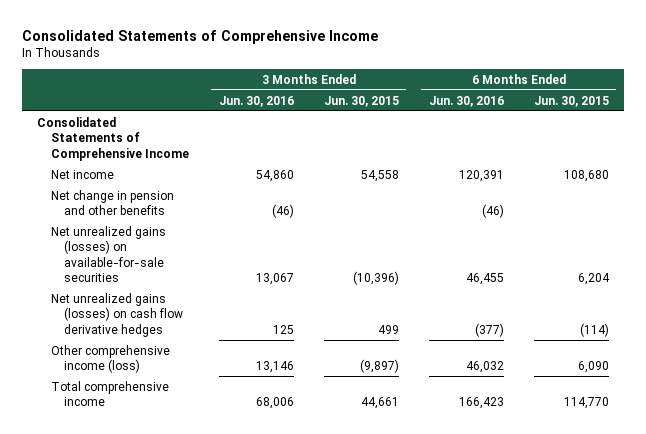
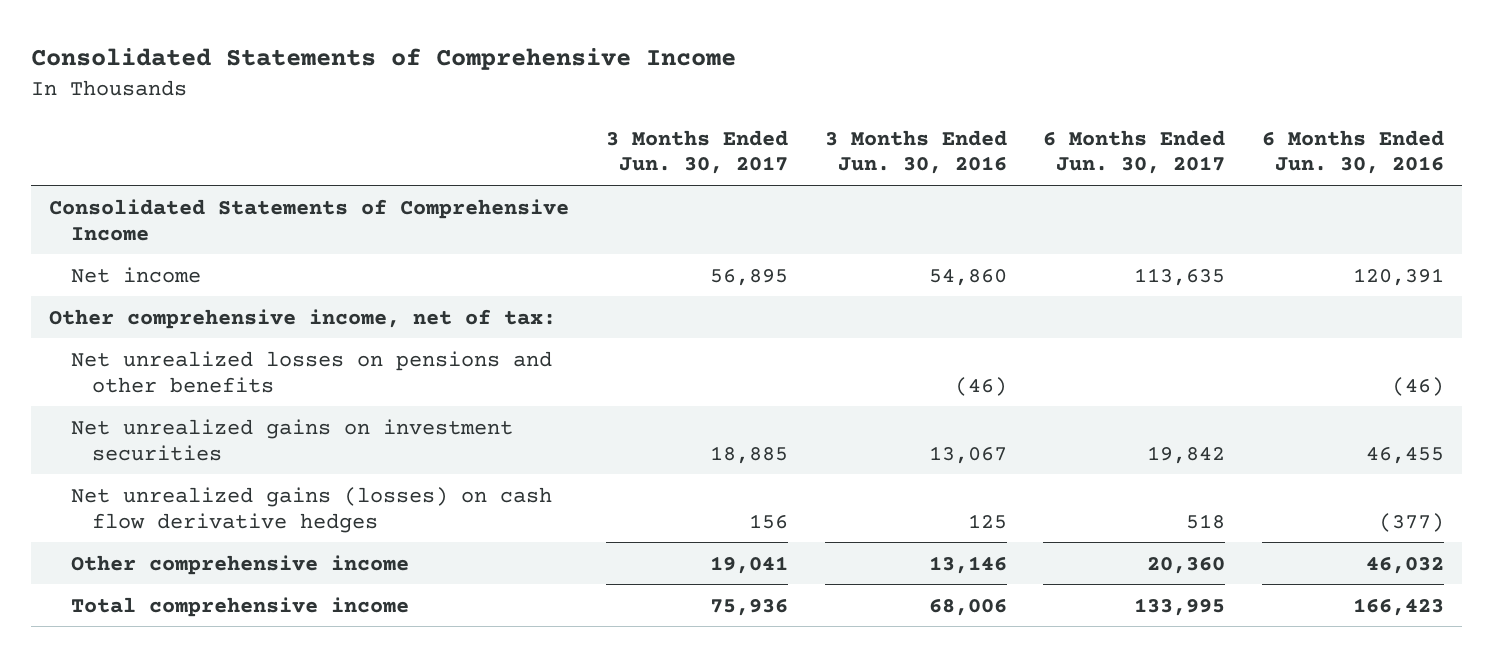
[323,95,399,107] Jun. 30, 2015 -> none
[533,95,609,107] Jun. 30, 2015 -> none
none -> [606,129,789,175] 3 Months Ended Jun. 30, 2017
none -> [1043,129,1226,175] 6 Months Ended Jun. 30, 2017
none -> [49,308,557,329] Other comprehensive income, net of tax:
[50,189,174,216] Net change in pension and other benefits -> [70,350,552,393] Net unrealized losses on pensions and other benefits
[50,225,166,283] Net unrealized gains (losses) on available-for-sale securities -> [70,418,513,461] Net unrealized gains on investment securities
[50,344,170,374] Other comprehensive income (loss) -> [70,554,409,575] Other comprehensive income

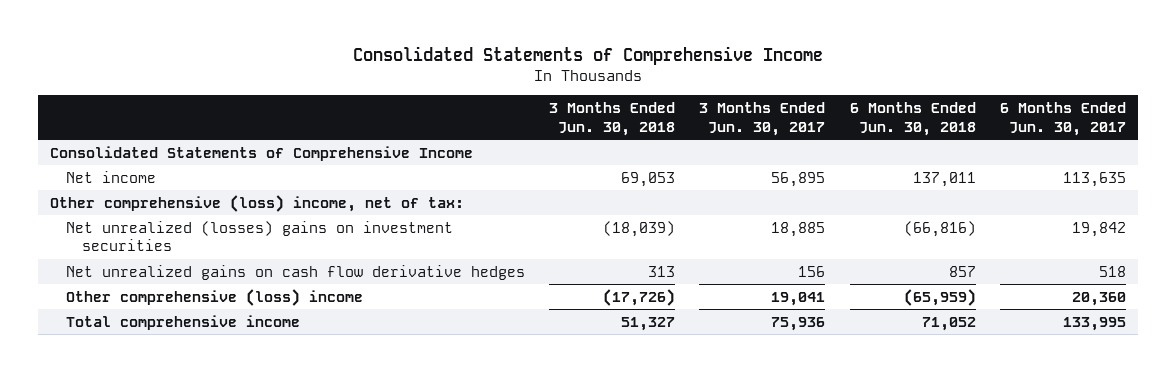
[824,129,1007,175] 3 Months Ended Jun. 30, 2016 -> none
[1261,129,1444,175] 6 Months Ended Jun. 30, 2016 -> none
none -> [549,102,676,136] 3 Months Ended Jun. 30, 2018
none -> [849,102,976,136] 6 Months Ended Jun. 30, 2018
[70,350,552,393] Net unrealized losses on pensions and other benefits -> none
[49,308,557,329] Other comprehensive income, net of tax: -> [49,194,464,212] Other comprehensive (loss) income, net of tax:
[70,418,513,461] Net unrealized gains on investment securities -> [66,220,454,252] Net unrealized (losses) gains on investment securities
[70,486,552,533] Net unrealized gains (losses) on cash flow derivative hedges -> [66,264,526,280] Net unrealized gains on cash flow derivative hedges
[70,554,409,575] Other comprehensive income -> [66,288,364,306] Other comprehensive (loss) income

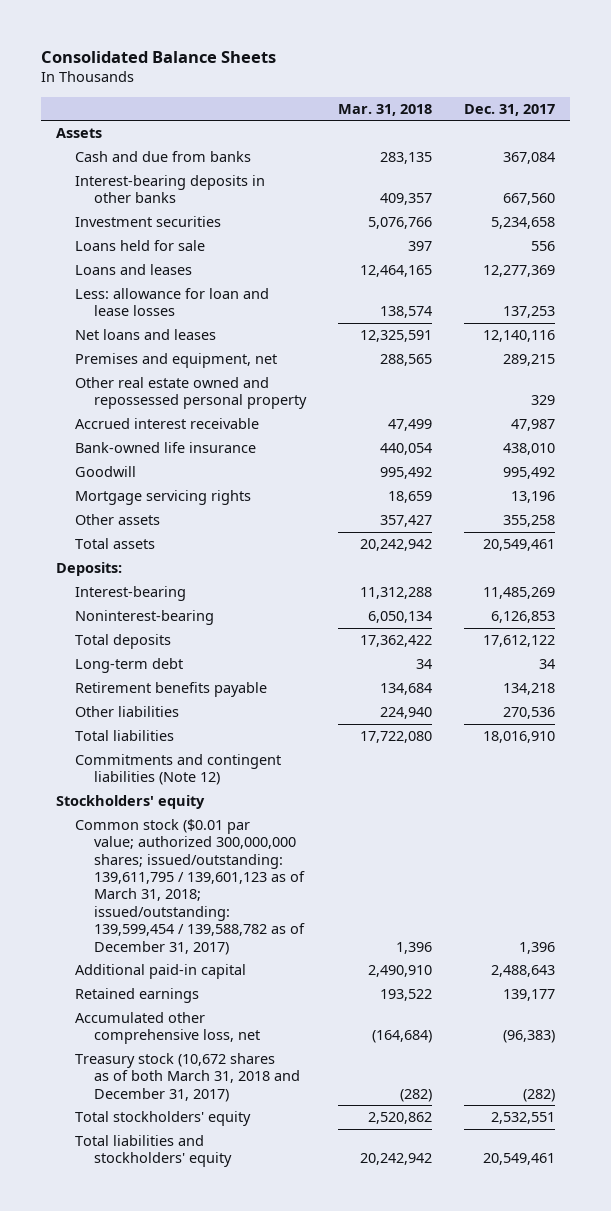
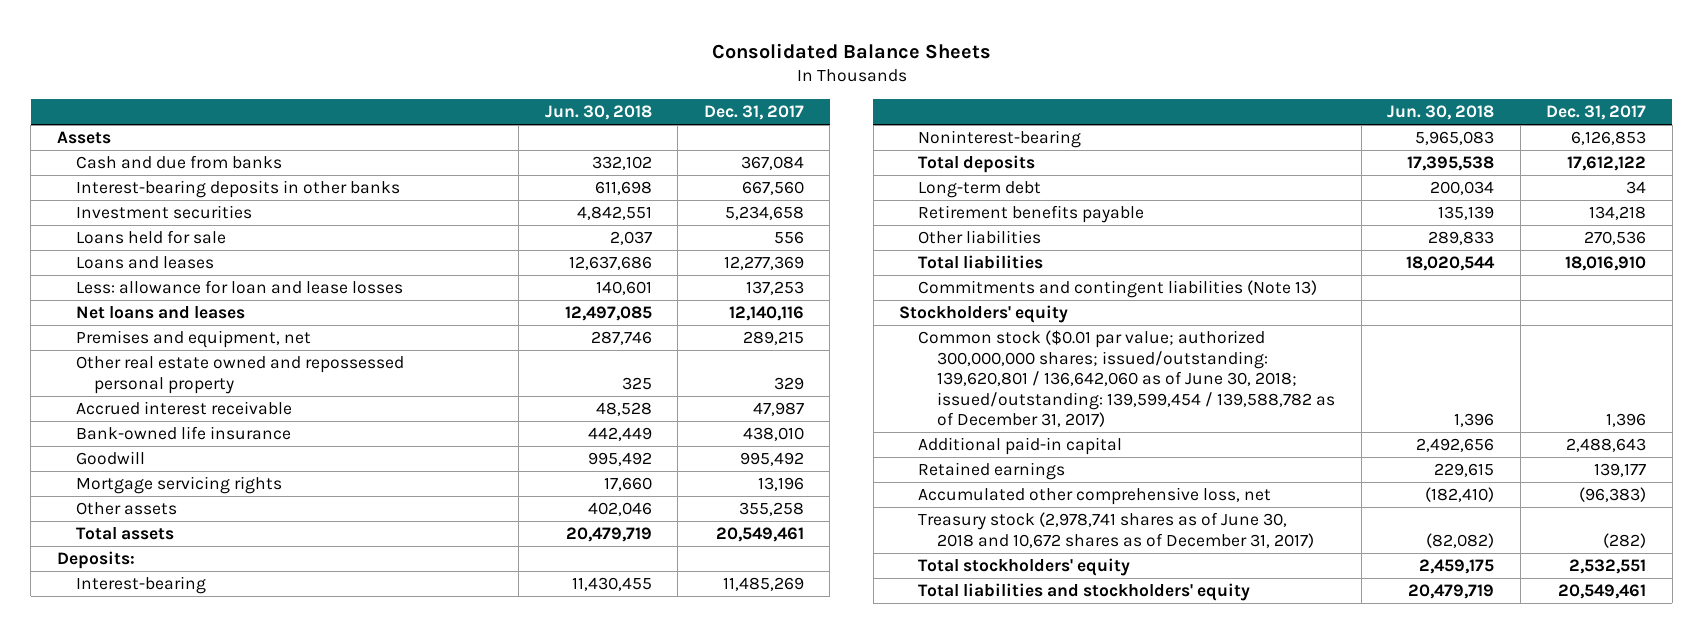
[338,103,433,116] Mar. 31, 2018 -> none
none -> [544,104,652,120] Jun. 30, 2018
[75,754,282,786] Commitments and contingent liabilities (Note 12) -> [918,280,1318,299] Commitments and contingent liabilities (Note 13)
[75,819,306,955] Common stock ($0.01 par value; authorized 300,000,000 shares; issued/outstanding: 139,611,795 / 139,601,123 as of March 31, 2018; issued/outstanding: 139,599,454 / 139,588,782 as of December 31, 2017) -> [918,330,1336,428] Common stock ($0.01 par value; authorized 300,000,000 shares; issued/outstanding: 139,620,801 / 136,642,060 as of June 30, 2018; issued/outstanding: 139,599,454 / 139,588,782 as of December 31, 2017)
[75,1053,301,1102] Treasury stock (10,672 shares as of both March 31, 2018 and December 31, 2017) -> [918,512,1315,548] Treasury stock (2,978,741 shares as of June 30, 2018 and 10,672 shares as of December 31, 2017)

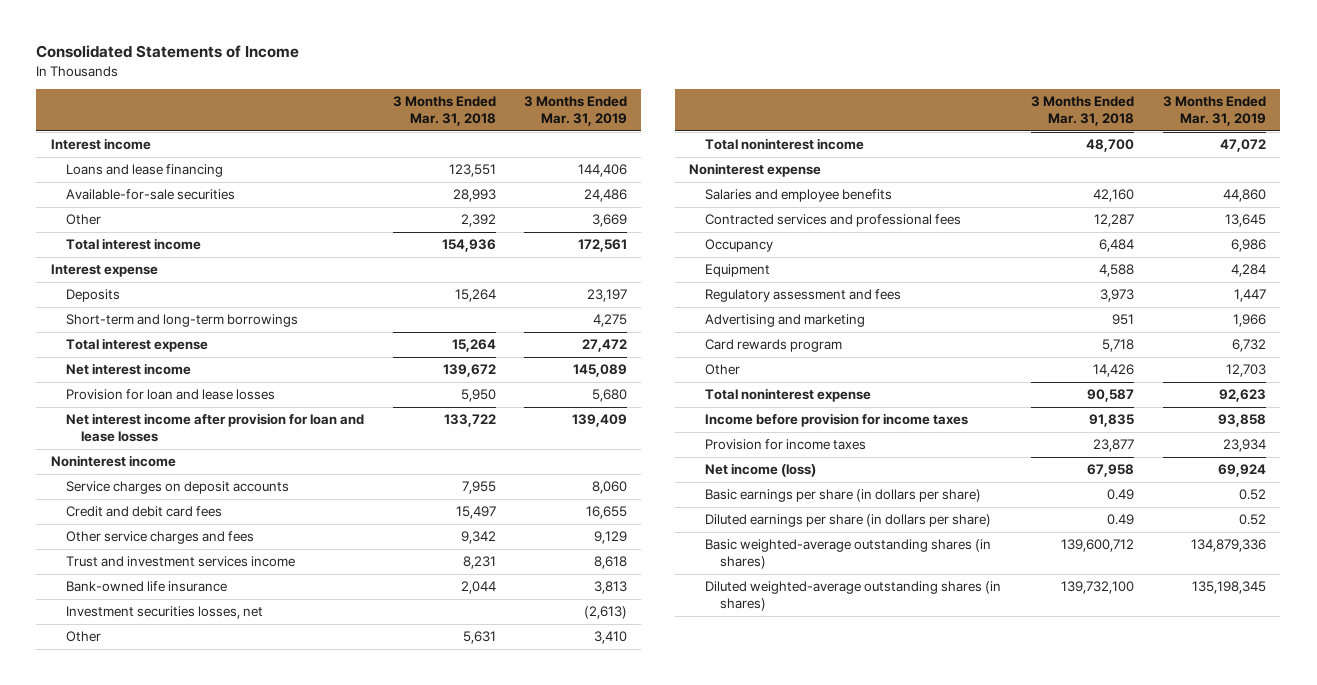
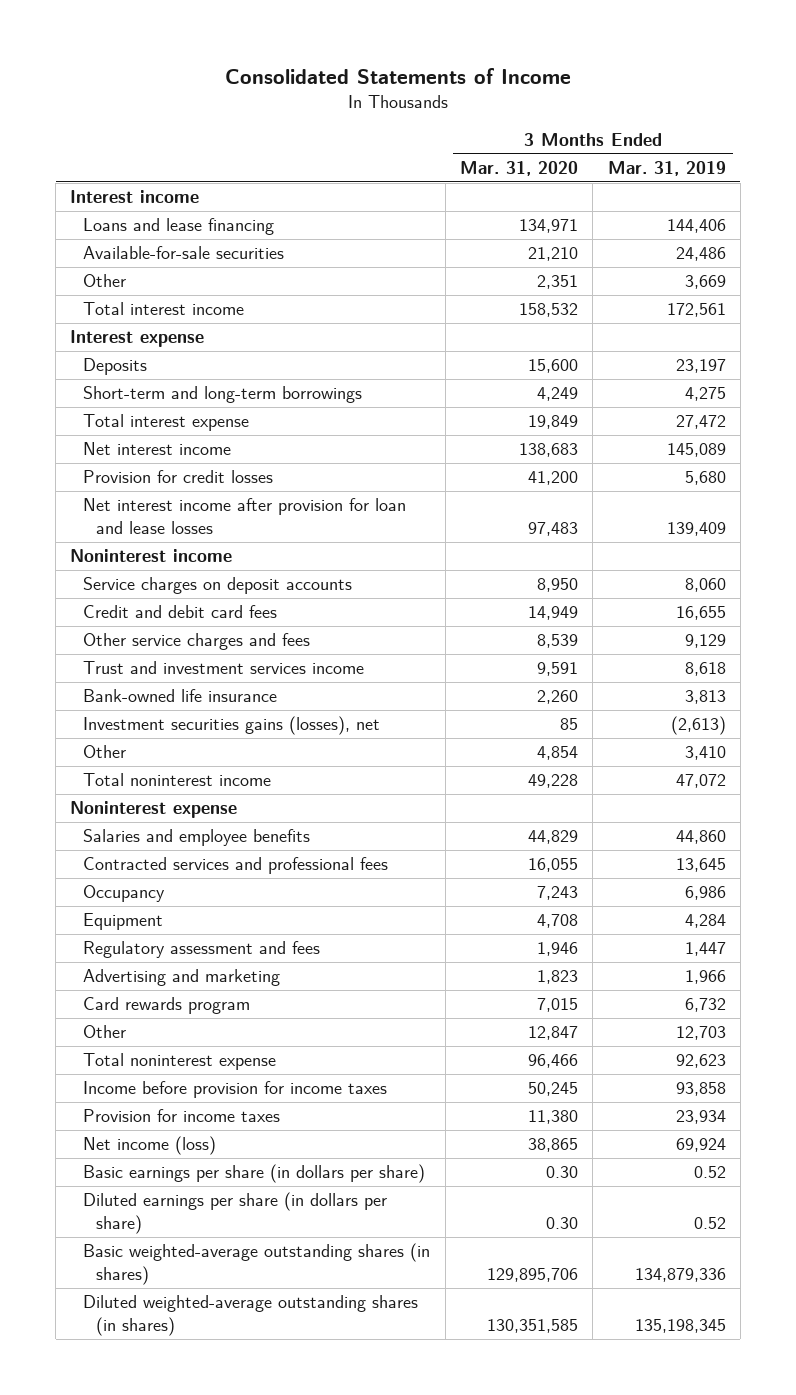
[392,96,496,127] 3 Months Ended Mar. 31, 2018 -> none
none -> [459,161,578,177] Mar. 31, 2020
[65,389,275,401] Provision for loan and lease losses -> [83,470,274,484] Provision for credit losses
[65,606,263,620] Investment securities losses, net -> [83,716,381,736] Investment securities gains (losses), net

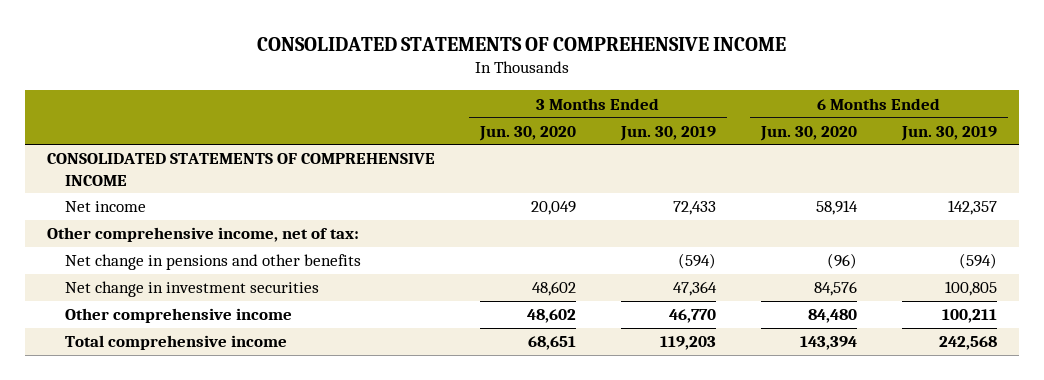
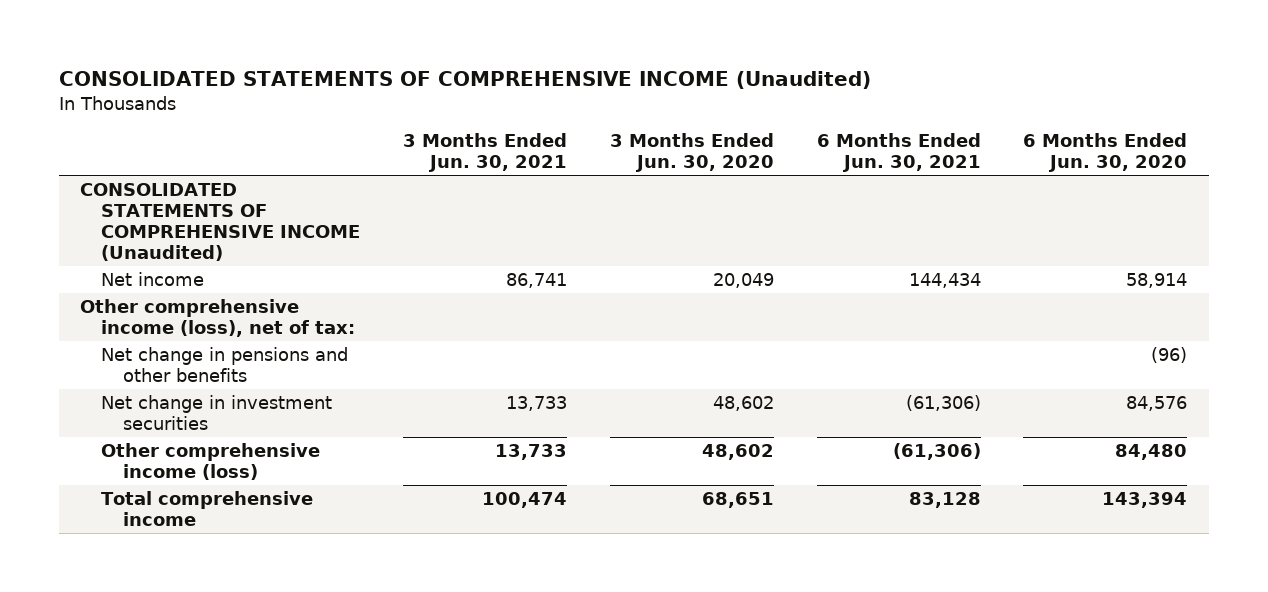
[256,36,786,51] CONSOLIDATED STATEMENTS OF COMPREHENSIVE INCOME -> [59,71,872,90] CONSOLIDATED STATEMENTS OF COMPREHENSIVE INCOME (Unaudited)
[619,125,716,141] Jun. 30, 2019 -> none
[900,125,997,141] Jun. 30, 2019 -> none
none -> [403,133,568,173] 3 Months Ended Jun. 30, 2021
none -> [816,133,981,173] 6 Months Ended Jun. 30, 2021
[47,153,436,186] CONSOLIDATED STATEMENTS OF COMPREHENSIVE INCOME -> [80,182,361,261] CONSOLIDATED STATEMENTS OF COMPREHENSIVE INCOME (Unaudited)
[47,227,360,243] Other comprehensive income, net of tax: -> [80,298,356,337] Other comprehensive income (loss), net of tax:
[64,308,292,324] Other comprehensive income -> [101,442,321,480] Other comprehensive income (loss)

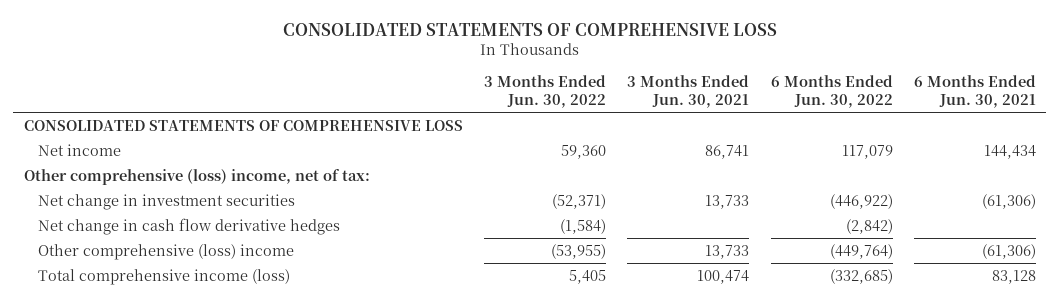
[59,71,872,90] CONSOLIDATED STATEMENTS OF COMPREHENSIVE INCOME (Unaudited) -> [282,22,777,36] CONSOLIDATED STATEMENTS OF COMPREHENSIVE LOSS
[609,133,774,173] 3 Months Ended Jun. 30, 2020 -> none
[1023,133,1188,173] 6 Months Ended Jun. 30, 2020 -> none
none -> [484,75,607,108] 3 Months Ended Jun. 30, 2022
none -> [770,75,893,108] 6 Months Ended Jun. 30, 2022
[80,182,361,261] CONSOLIDATED STATEMENTS OF COMPREHENSIVE INCOME (Unaudited) -> [23,119,463,131] CONSOLIDATED STATEMENTS OF COMPREHENSIVE LOSS
[101,346,349,382] Net change in pensions and other benefits -> none
[80,298,356,337] Other comprehensive income (loss), net of tax: -> [23,168,370,185] Other comprehensive (loss) income, net of tax:
none -> [37,217,340,235] Net change in cash flow derivative hedges
[101,442,321,480] Other comprehensive income (loss) -> [37,243,294,260] Other comprehensive (loss) income
[101,490,314,526] Total comprehensive income -> [37,268,290,285] Total comprehensive income (loss)

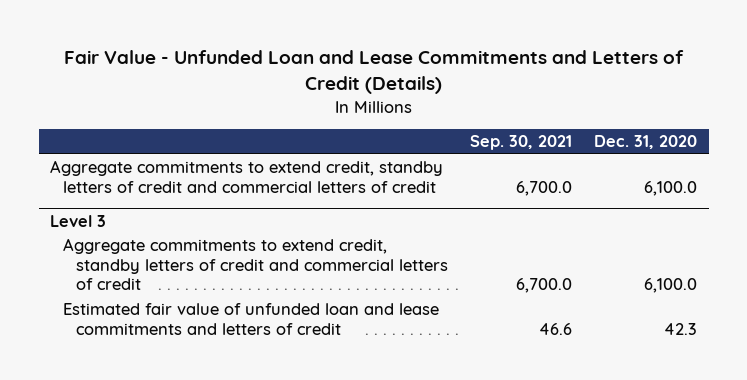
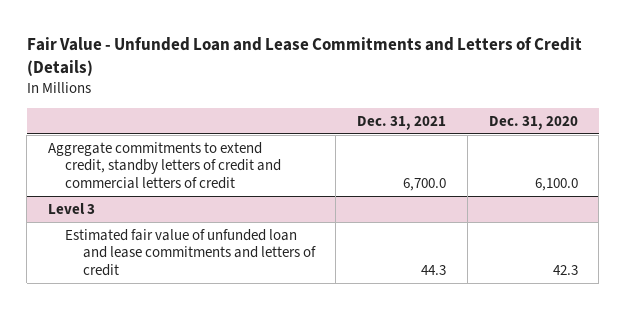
[470,135,573,151] Sep. 30, 2021 -> none
none -> [357,115,447,130] Dec. 31, 2021
[62,238,448,291] Aggregate commitments to extend credit, standby letters of credit and commercial letters of credit -> none

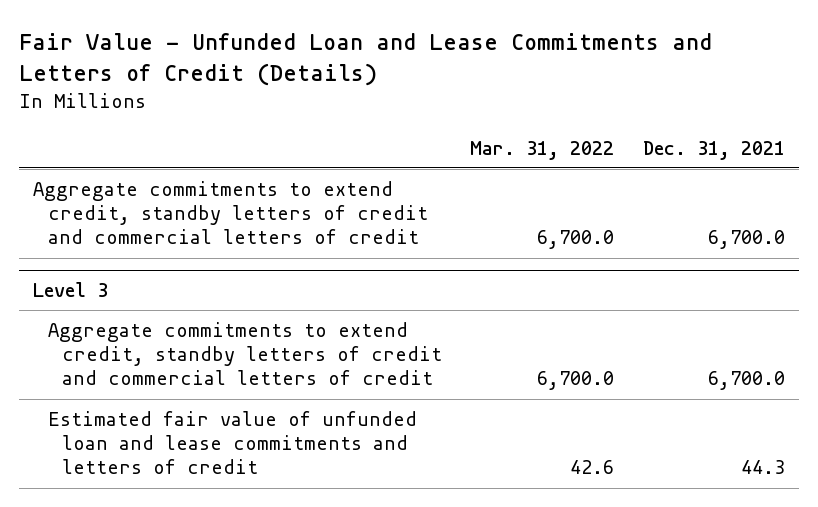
[488,115,578,130] Dec. 31, 2020 -> none
none -> [470,140,615,160] Mar. 31, 2022
none -> [47,321,443,386] Aggregate commitments to extend credit, standby letters of credit and commercial letters of credit

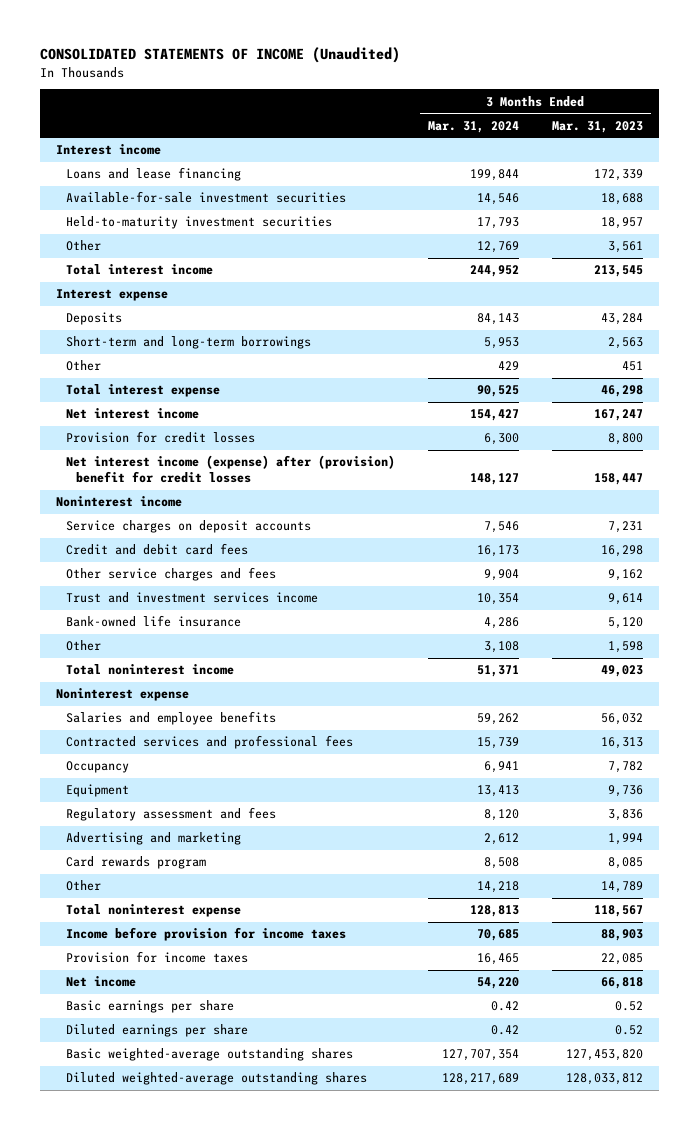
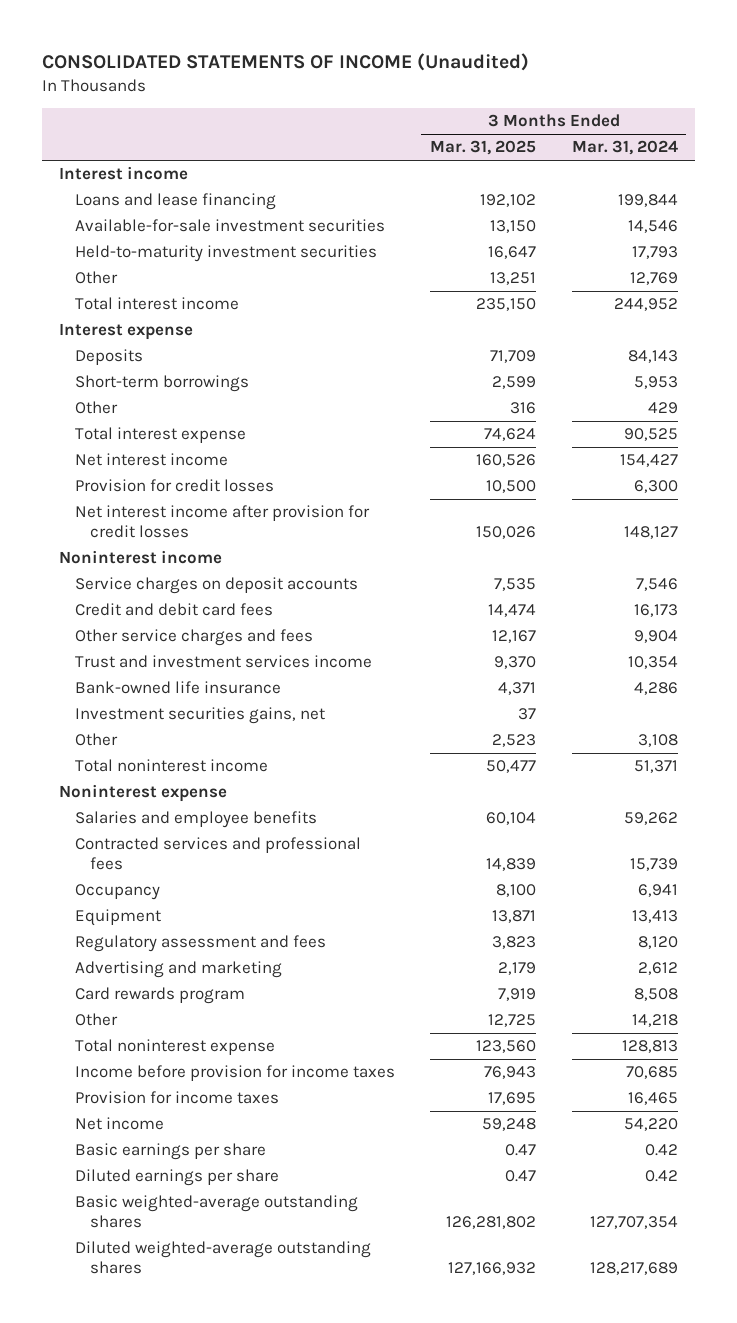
[551,120,643,133] Mar. 31, 2023 -> none
none -> [430,140,537,156] Mar. 31, 2025
[65,336,311,350] Short-term and long-term borrowings -> [74,375,249,393] Short-term borrowings
[65,455,395,484] Net interest income (expense) after (provision) benefit for credit losses -> [74,505,370,539] Net interest income after provision for credit losses
none -> [74,707,325,725] Investment securities gains, net

